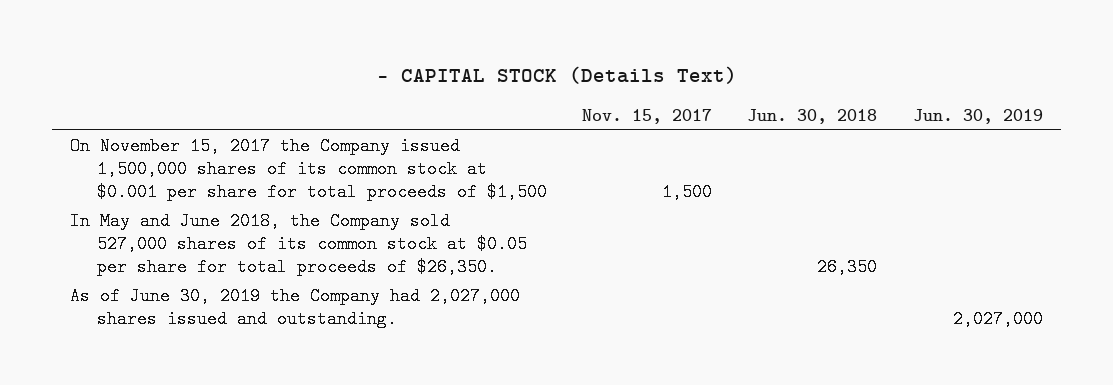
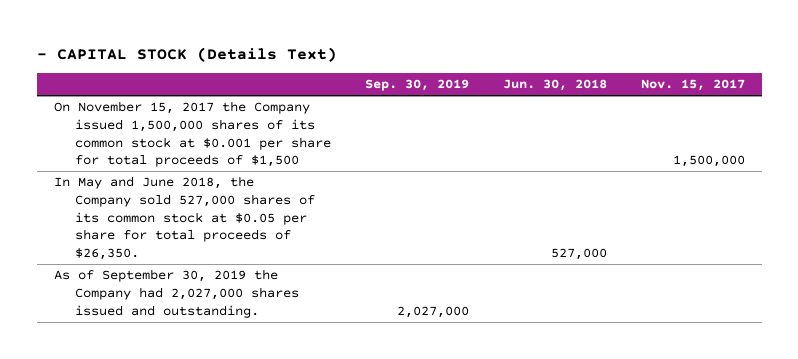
[912,108,1043,124] Jun. 30, 2019 -> none
none -> [364,79,469,92] Sep. 30, 2019
[661,182,712,201] 1,500 -> [672,155,745,168] 1,500,000
[817,257,878,276] 26,350 -> [550,248,607,261] 527,000
[70,287,521,329] As of June 30, 2019 the Company had 2,027,000 shares issued and outstanding. -> [53,269,299,318] As of September 30, 2019 the Company had 2,027,000 shares issued and outstanding.

